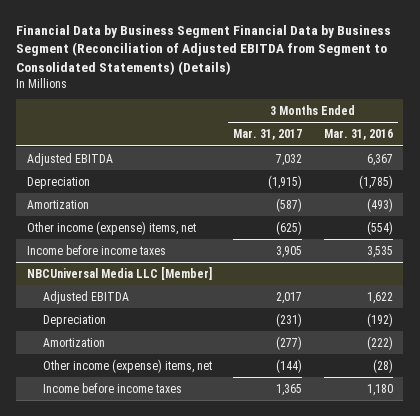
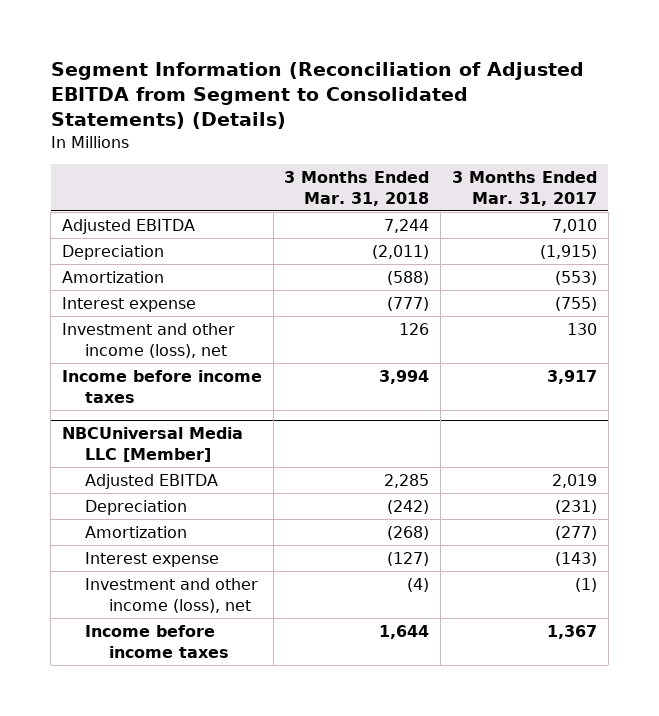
[16,24,392,75] Financial Data by Business Segment Financial Data by Business Segment (Reconciliation of Adjusted EBITDA from Segment to Consolidated Statements) (Details) -> [50,61,584,129] Segment Information (Reconciliation of Adjusted EBITDA from Segment to Consolidated Statements) (Details)
[323,129,393,141] Mar. 31, 2016 -> none
none -> [284,170,430,206] 3 Months Ended Mar. 31, 2018
[276,153,303,166] 7,032 -> [552,218,598,233] 7,010
[276,197,303,212] (587) -> [555,270,598,285] (553)
none -> [61,296,196,312] Interest expense
[27,220,197,235] Other income (expense) items, net -> [61,322,235,358] Investment and other income (loss), net
[276,220,303,235] (625) -> [567,322,598,335] 130
[276,245,303,258] 3,905 -> [547,369,598,384] 3,917
[276,291,303,304] 2,017 -> [552,473,598,488] 2,019
none -> [85,551,220,567] Interest expense
[42,358,212,373] Other income (expense) items, net -> [85,577,259,613] Investment and other income (loss), net
[276,358,303,373] (144) -> [575,577,598,592] (1)
[276,383,303,396] 1,365 -> [547,624,598,639] 1,367

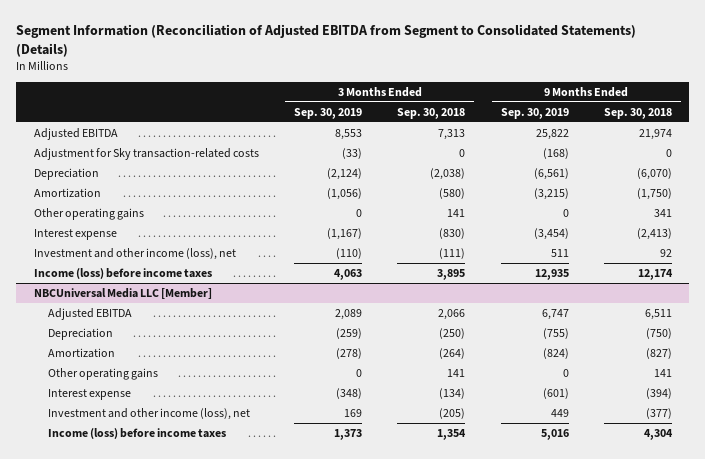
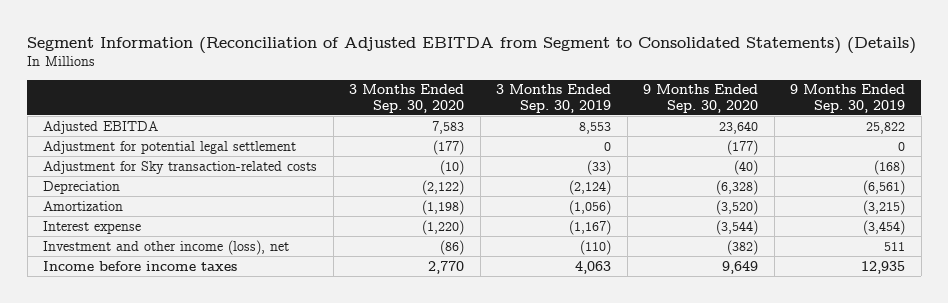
[397,107,466,119] Sep. 30, 2018 -> none
[603,107,672,119] Sep. 30, 2018 -> none
none -> [349,84,465,113] 3 Months Ended Sep. 30, 2020
none -> [643,84,759,113] 9 Months Ended Sep. 30, 2020
none -> [43,140,297,154] Adjustment for potential legal settlement
[33,207,144,220] Other operating gains -> none
[33,287,212,299] NBCUniversal Media LLC [Member] -> none
[48,307,133,320] Adjusted EBITDA -> none
[48,327,114,340] Depreciation -> none
[48,347,116,358] Amortization -> none
[48,367,159,380] Other operating gains -> none
[48,388,132,400] Interest expense -> none
[48,407,251,420] Investment and other income (loss), net -> none
[48,427,227,439] Income (loss) before income taxes -> none
[33,267,212,279] Income (loss) before income taxes -> [43,260,238,271] Income before income taxes

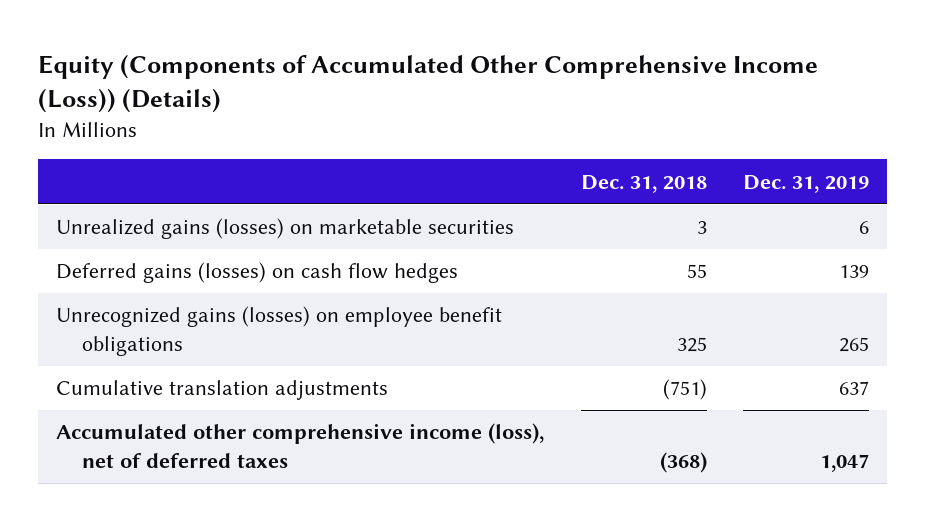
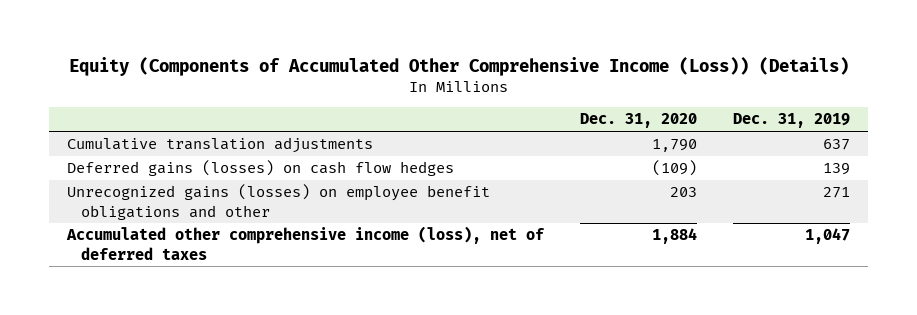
[580,174,707,193] Dec. 31, 2018 -> none
none -> [580,113,698,129] Dec. 31, 2020
[56,218,515,240] Unrealized gains (losses) on marketable securities -> none
[56,306,503,356] Unrecognized gains (losses) on employee benefit obligations -> none
[56,262,459,284] Deferred gains (losses) on cash flow hedges -> [66,160,454,177] Deferred gains (losses) on cash flow hedges
none -> [66,184,490,220] Unrecognized gains (losses) on employee benefit obligations and other

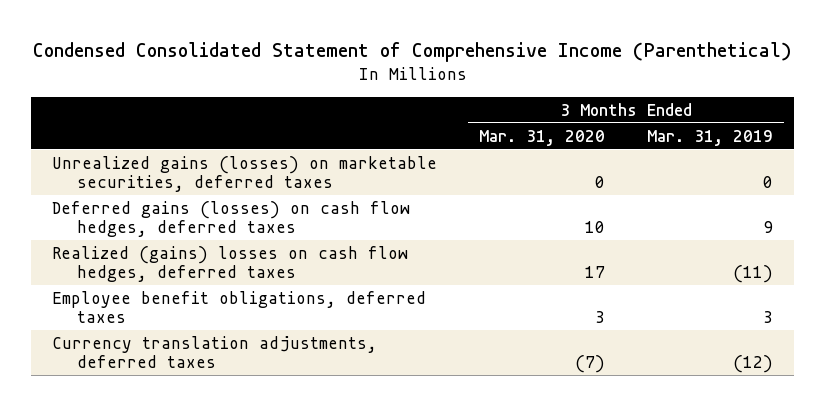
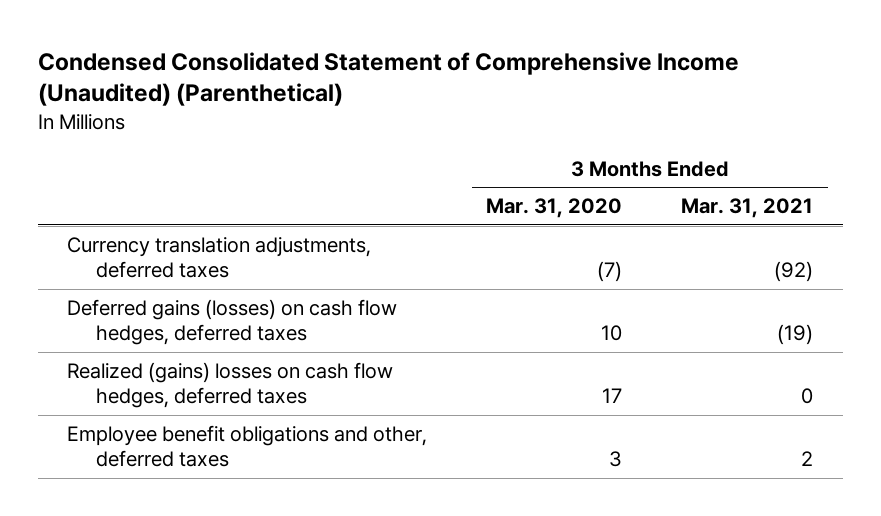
[32,42,792,63] Condensed Consolidated Statement of Comprehensive Income (Parenthetical) -> [38,51,740,107] Condensed Consolidated Statement of Comprehensive Income (Unaudited) (Parenthetical)
[647,129,774,146] Mar. 31, 2019 -> none
none -> [681,198,814,219] Mar. 31, 2021
[51,155,437,193] Unrealized gains (losses) on marketable securities, deferred taxes -> none
[51,335,377,369] Currency translation adjustments, deferred taxes -> [67,237,372,279] Currency translation adjustments, deferred taxes
[51,290,426,324] Employee benefit obligations, deferred taxes -> [67,425,428,468] Employee benefit obligations and other, deferred taxes

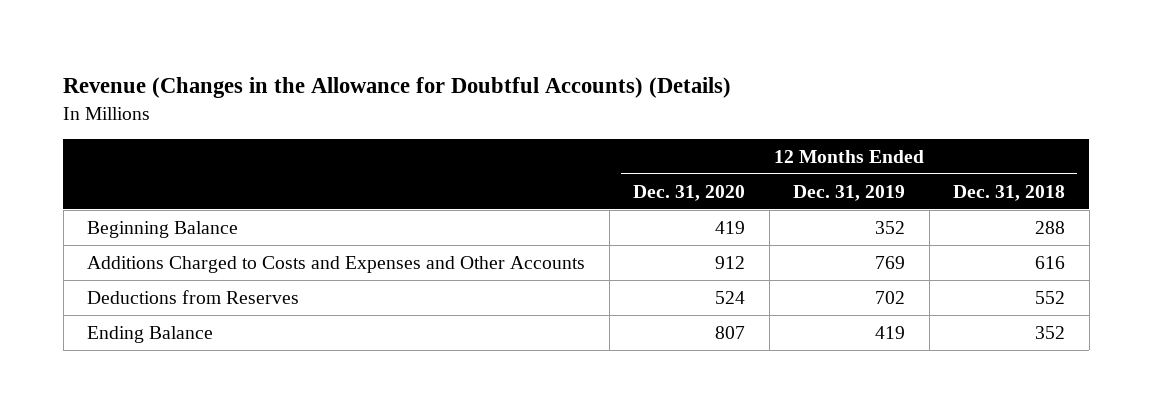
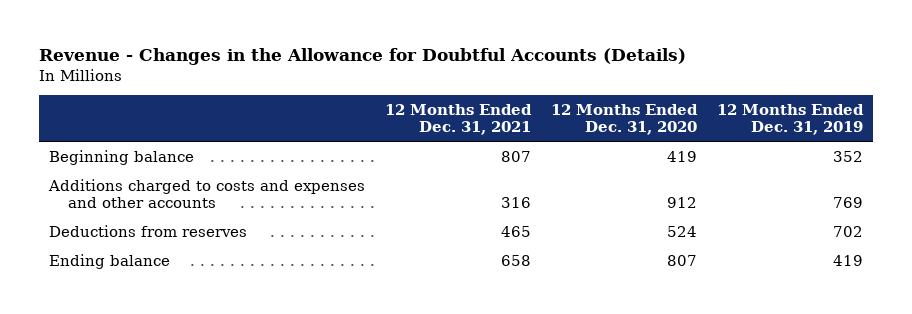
[63,77,732,99] Revenue (Changes in the Allowance for Doubtful Accounts) (Details) -> [38,48,686,66] Revenue - Changes in the Allowance for Doubtful Accounts (Details)
[953,184,1066,201] Dec. 31, 2018 -> none
none -> [384,103,532,136] 12 Months Ended Dec. 31, 2021
[87,220,239,238] Beginning Balance -> [48,149,194,165] Beginning balance
[87,255,586,273] Additions Charged to Costs and Expenses and Other Accounts -> [47,178,365,209] Additions charged to costs and expenses and other accounts
[87,289,300,304] Deductions from Reserves -> [48,224,247,237] Deductions from reserves
[87,325,214,343] Ending Balance -> [48,253,170,269] Ending balance

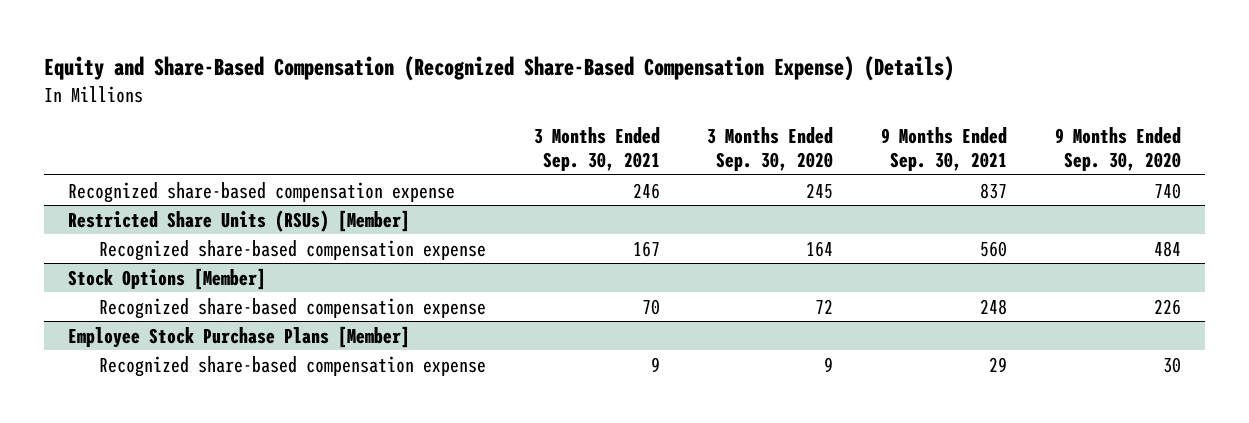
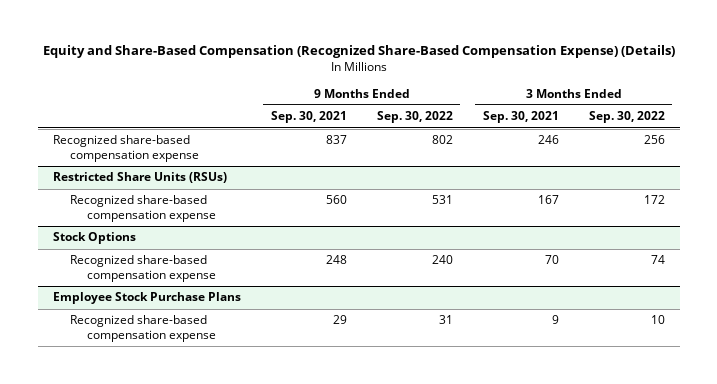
[707,127,834,172] 3 Months Ended Sep. 30, 2020 -> none
[1054,127,1181,172] 9 Months Ended Sep. 30, 2020 -> none
none -> [376,111,453,124] Sep. 30, 2022
none -> [588,111,665,124] Sep. 30, 2022
[68,209,411,232] Restricted Share Units (RSUs) [Member] -> [52,172,227,184] Restricted Share Units (RSUs)
[68,267,267,290] Stock Options [Member] -> [52,232,136,245] Stock Options
[68,325,411,348] Employee Stock Purchase Plans [Member] -> [52,292,241,305] Employee Stock Purchase Plans

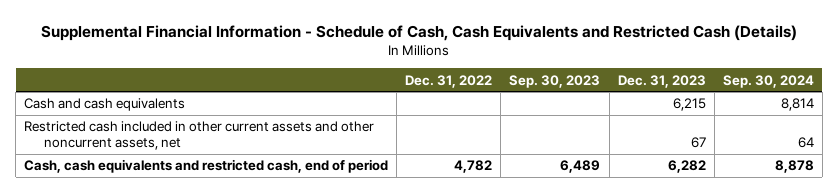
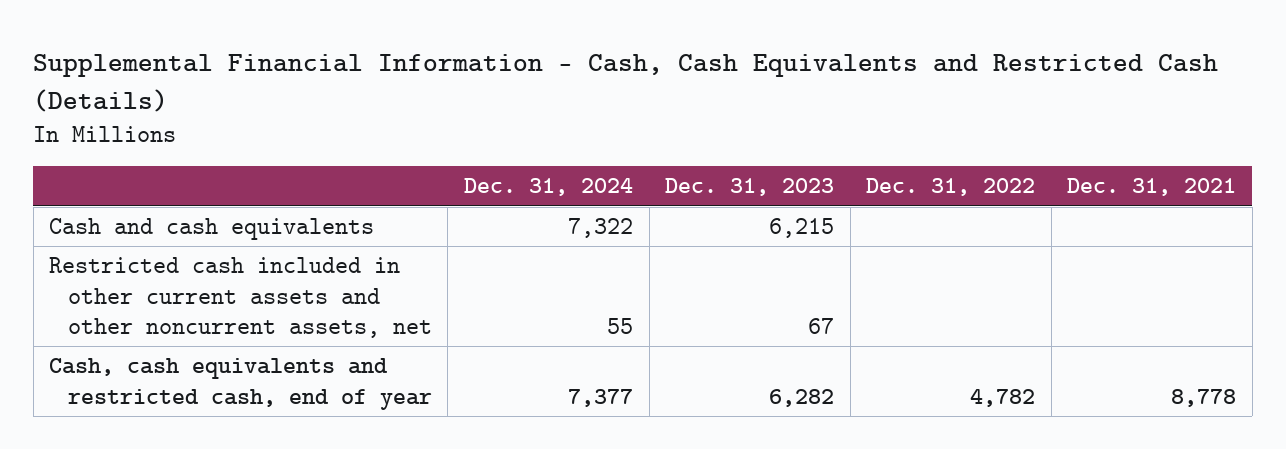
[40,24,797,41] Supplemental Financial Information - Schedule of Cash, Cash Equivalents and Restricted Cash (Details) -> [33,54,1219,112] Supplemental Financial Information - Cash, Cash Equivalents and Restricted Cash (Details)
[509,74,601,88] Sep. 30, 2023 -> none
[722,74,814,88] Sep. 30, 2024 -> none
none -> [464,178,634,197] Dec. 31, 2024
none -> [1067,178,1237,197] Dec. 31, 2021
[24,159,389,174] Cash, cash equivalents and restricted cash, end of period -> [49,358,432,410] Cash, cash equivalents and restricted cash, end of year

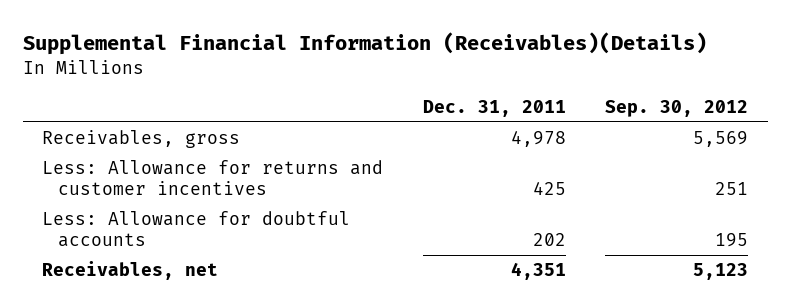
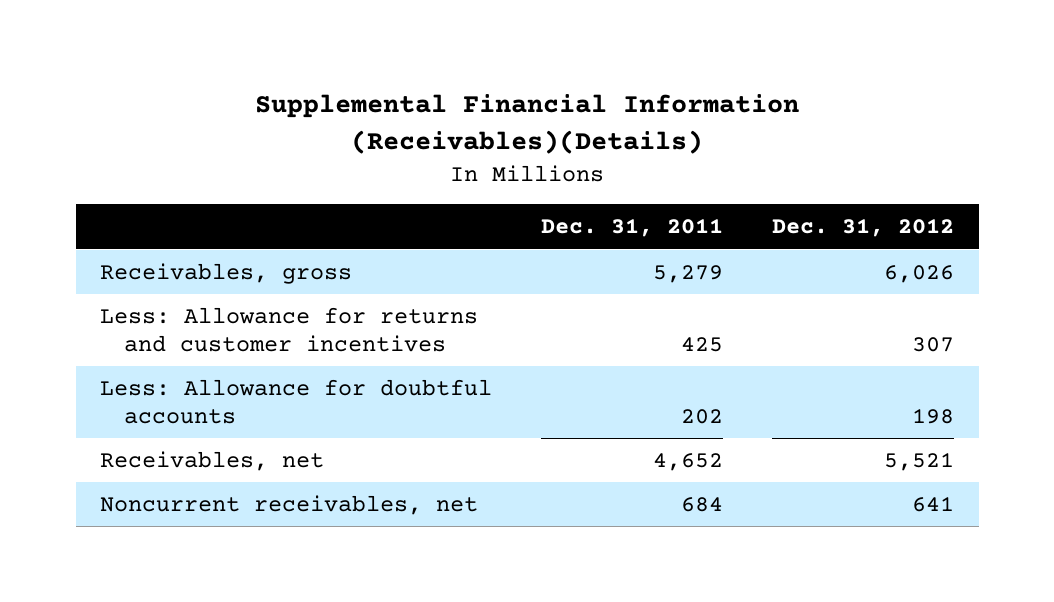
[605,99,749,117] Sep. 30, 2012 -> none
none -> [772,218,955,238] Dec. 31, 2012
[510,130,566,148] 4,978 -> [653,264,724,283] 5,279
[510,262,566,281] 4,351 -> [653,452,724,471] 4,652
none -> [100,494,479,515] Noncurrent receivables, net

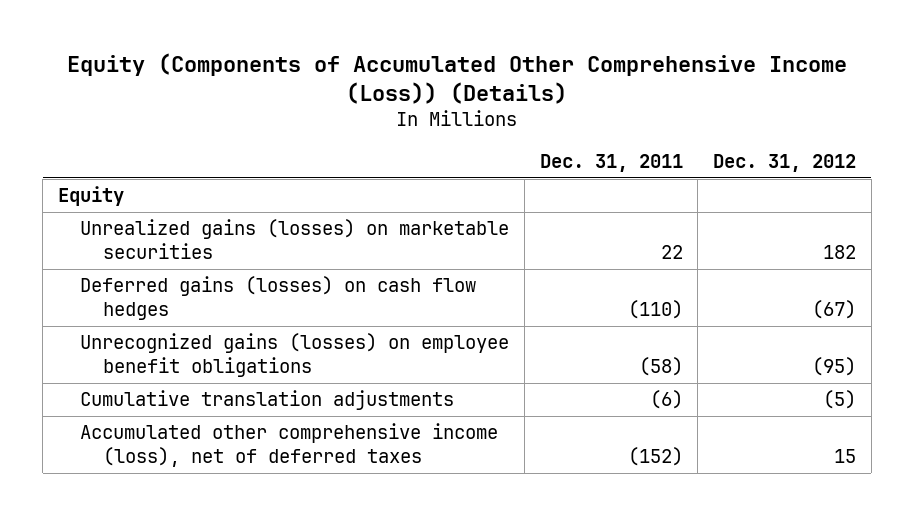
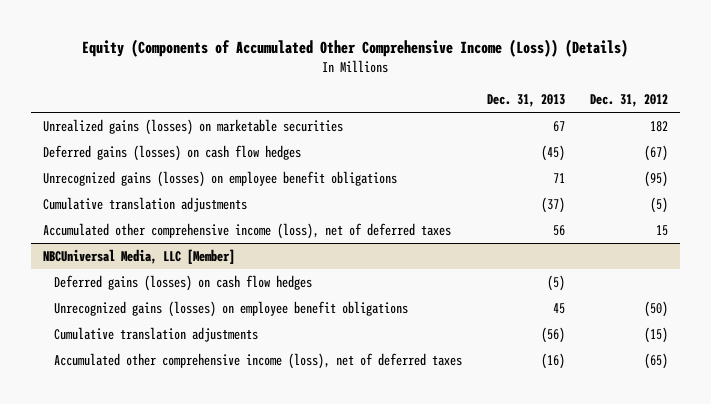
[539,153,683,172] Dec. 31, 2011 -> none
none -> [486,93,565,107] Dec. 31, 2013
[57,186,124,207] Equity -> none
none -> [43,249,236,265] NBCUniversal Media, LLC [Member]
none -> [53,275,312,292] Deferred gains (losses) on cash flow hedges
none -> [53,301,408,318] Unrecognized gains (losses) on employee benefit obligations
none -> [53,327,258,343] Cumulative translation adjustments
none -> [53,353,462,370] Accumulated other comprehensive income (loss), net of deferred taxes

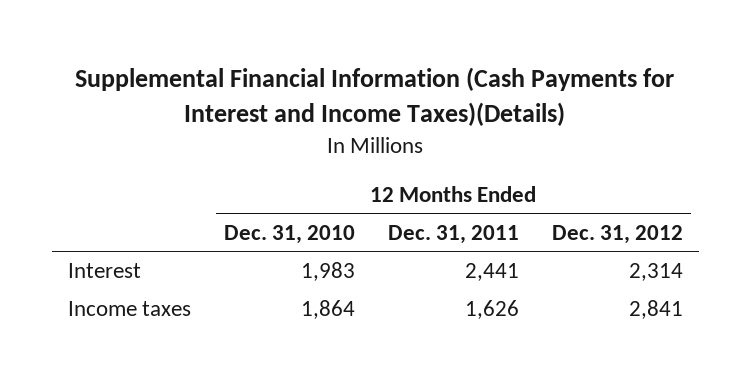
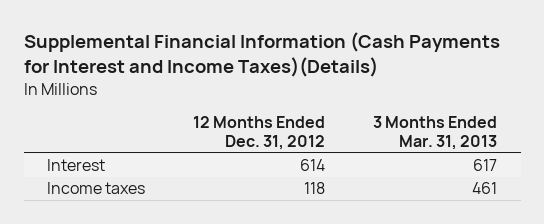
[223,224,355,244] Dec. 31, 2010 -> none
[387,224,519,244] Dec. 31, 2011 -> none
none -> [372,116,497,151] 3 Months Ended Mar. 31, 2013
[628,263,683,282] 2,314 -> [300,159,326,172] 614
[628,300,683,320] 2,841 -> [304,182,326,195] 118

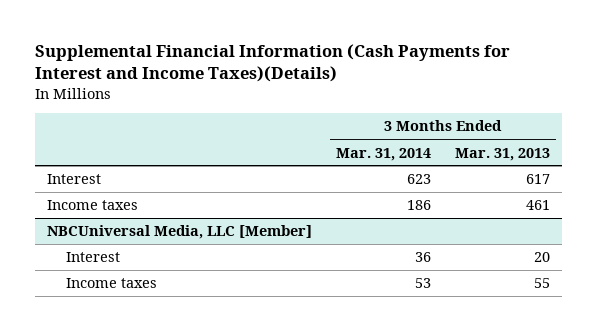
[193,116,326,151] 12 Months Ended Dec. 31, 2012 -> none
none -> [335,147,431,161] Mar. 31, 2014
none -> [46,225,312,240] NBCUniversal Media, LLC [Member]
none -> [66,252,121,263] Interest
none -> [66,278,158,289] Income taxes

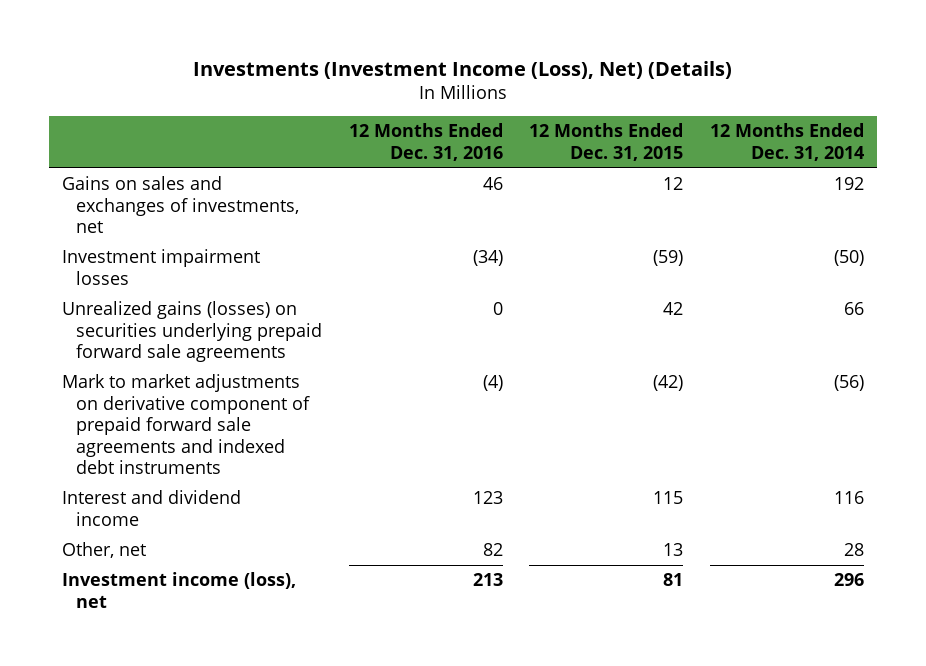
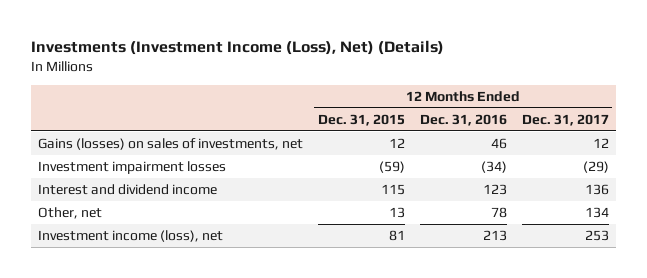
[709,123,864,161] 12 Months Ended Dec. 31, 2014 -> none
none -> [521,113,609,126] Dec. 31, 2017
[61,176,300,234] Gains on sales and exchanges of investments, net -> [38,137,304,150] Gains (losses) on sales of investments, net
[61,301,323,363] Unrealized gains (losses) on securities underlying prepaid forward sale agreements -> none
[61,374,311,475] Mark to market adjustments on derivative component of prepaid forward sale agreements and indexed debt instruments -> none
[482,543,503,557] 82 -> [490,206,507,218] 78

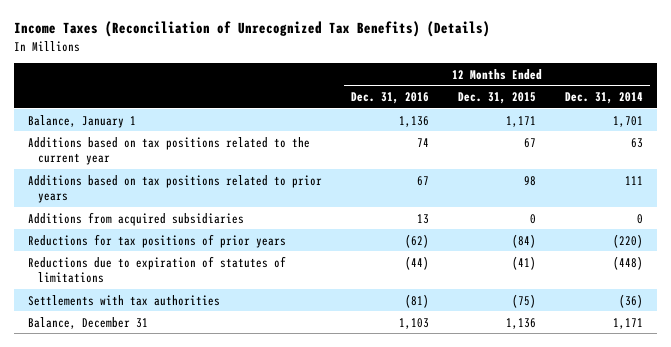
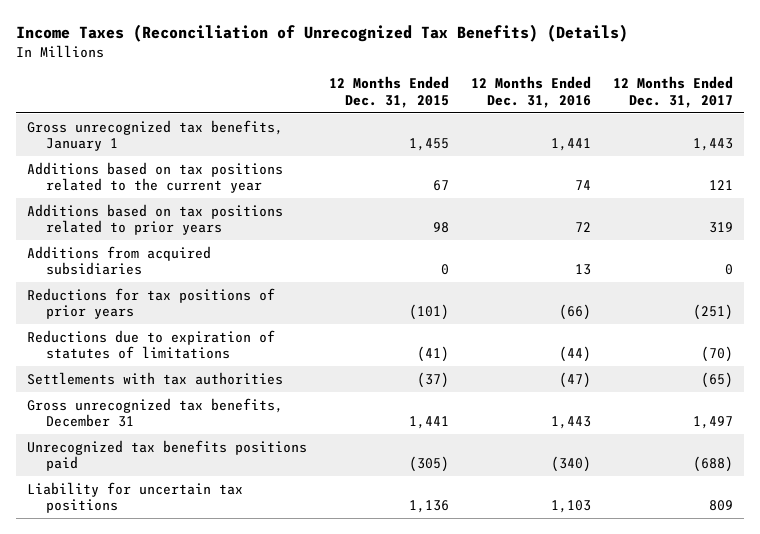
[565,91,644,104] Dec. 31, 2014 -> none
none -> [612,76,733,108] 12 Months Ended Dec. 31, 2017
[28,114,137,128] Balance, January 1 -> [27,119,284,152] Gross unrecognized tax benefits, January 1
[399,115,430,127] 1,136 -> [551,138,592,152] 1,441
[506,115,537,127] 1,171 -> [409,138,450,152] 1,455
[417,175,430,186] 67 -> [575,222,592,233] 72
[405,233,430,248] (62) -> [559,304,592,321] (66)
[512,233,537,248] (84) -> [409,304,450,321] (101)
[405,293,430,308] (81) -> [559,371,592,388] (47)
[512,293,537,308] (75) -> [417,371,450,388] (37)
[28,316,149,329] Balance, December 31 -> [27,397,284,428] Gross unrecognized tax benefits, December 31
[399,317,430,329] 1,103 -> [551,416,592,430] 1,443
[506,317,537,329] 1,136 -> [409,416,450,430] 1,441
none -> [27,439,308,472] Unrecognized tax benefits positions paid
none -> [27,481,244,514] Liability for uncertain tax positions

